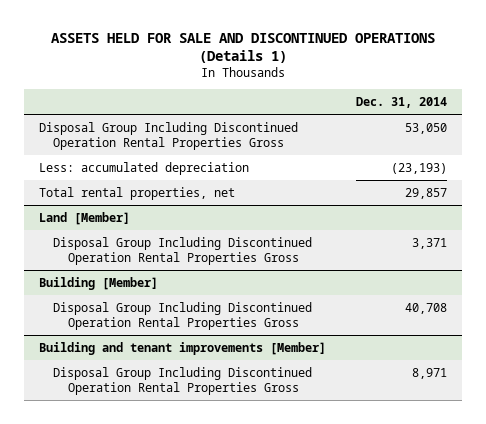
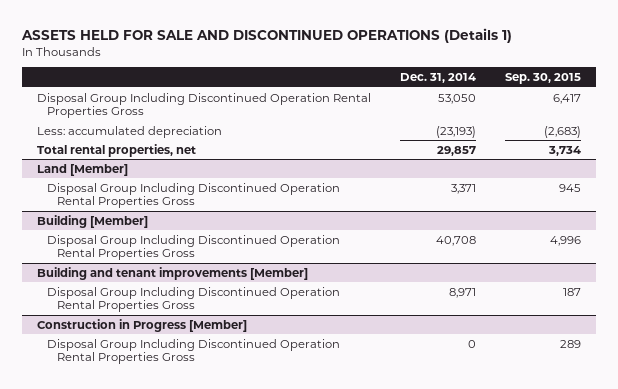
none -> [505,73,582,85] Sep. 30, 2015
none -> [36,318,247,332] Construction in Progress [Member]
none -> [46,338,340,365] Disposal Group Including Discontinued Operation Rental Properties Gross

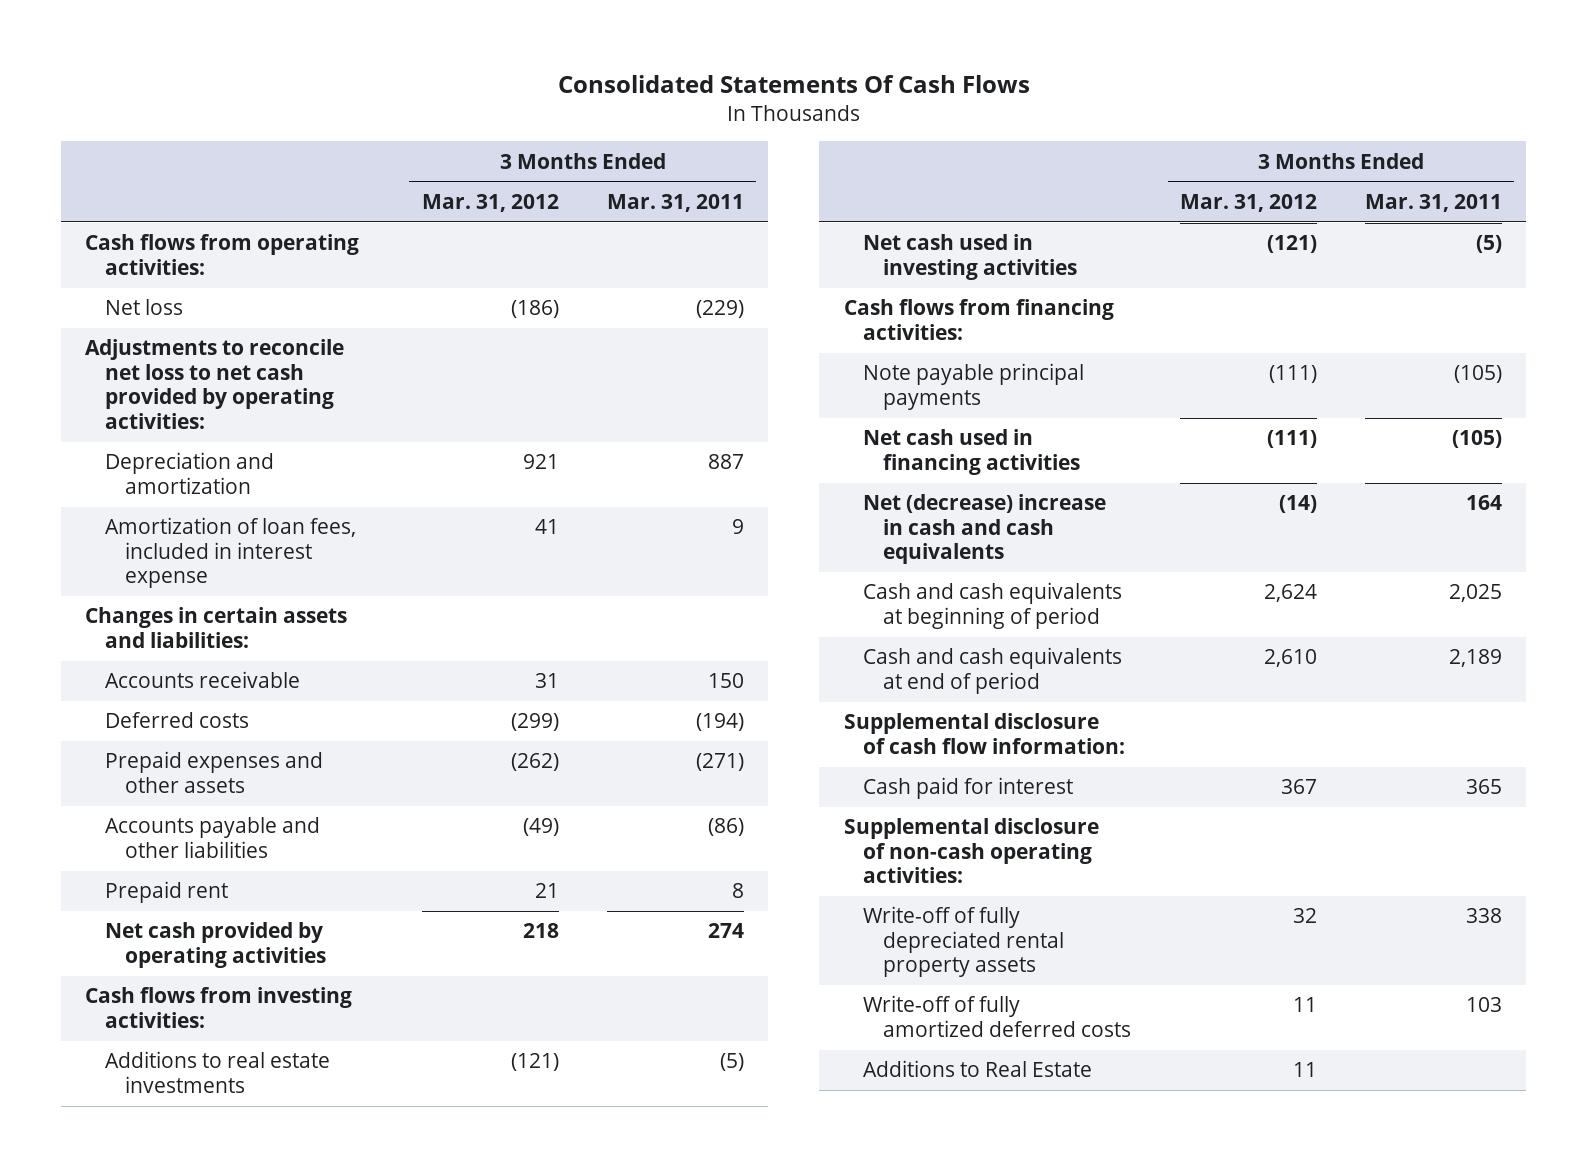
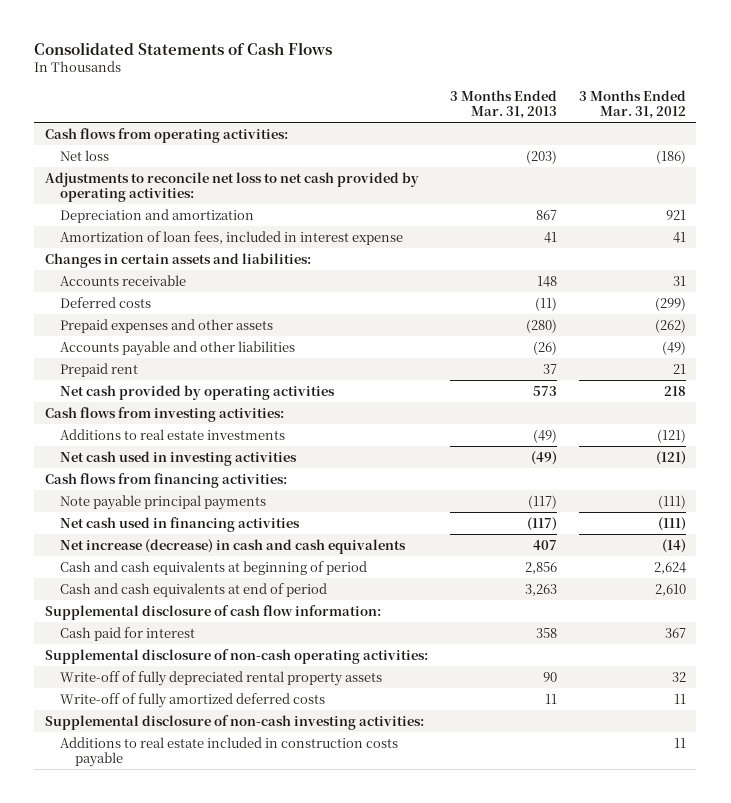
[557,75,1030,94] Consolidated Statements Of Cash Flows -> [34,41,333,55] Consolidated Statements of Cash Flows
[606,193,744,212] Mar. 31, 2011 -> none
none -> [449,89,557,120] 3 Months Ended Mar. 31, 2013
[863,494,1107,565] Net (decrease) increase in cash and cash equivalents -> [59,538,406,554] Net increase (decrease) in cash and cash equivalents
[863,1060,1093,1078] Additions to Real Estate -> none
none -> [45,714,425,730] Supplemental disclosure of non-cash investing activities:
none -> [59,736,398,768] Additions to real estate included in construction costs payable

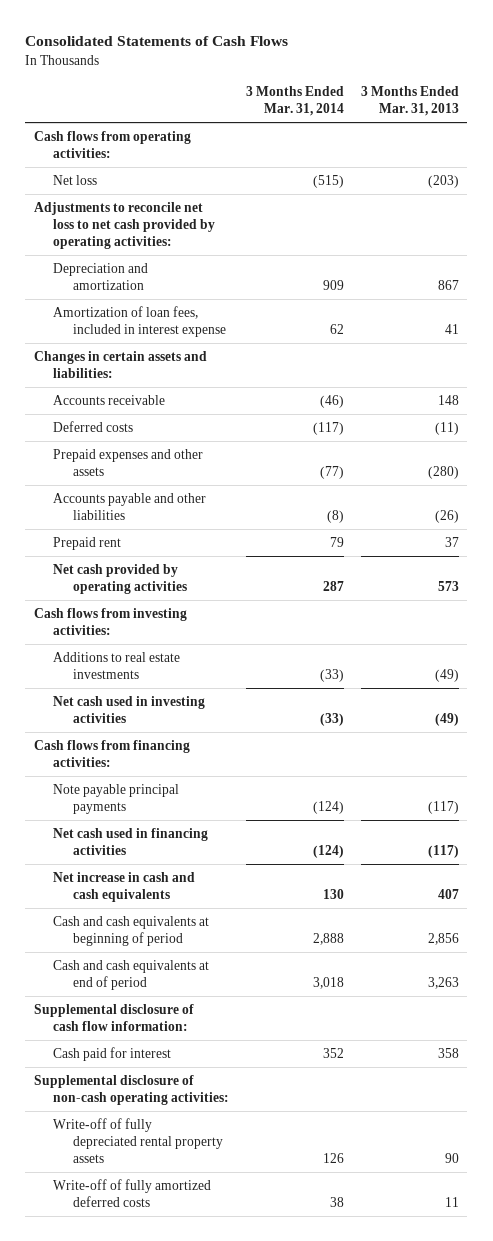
[578,89,686,120] 3 Months Ended Mar. 31, 2012 -> none
none -> [246,86,345,116] 3 Months Ended Mar. 31, 2014
[59,538,406,554] Net increase (decrease) in cash and cash equivalents -> [53,872,196,902] Net increase in cash and cash equivalents
[45,714,425,730] Supplemental disclosure of non-cash investing activities: -> none
[59,736,398,768] Additions to real estate included in construction costs payable -> none

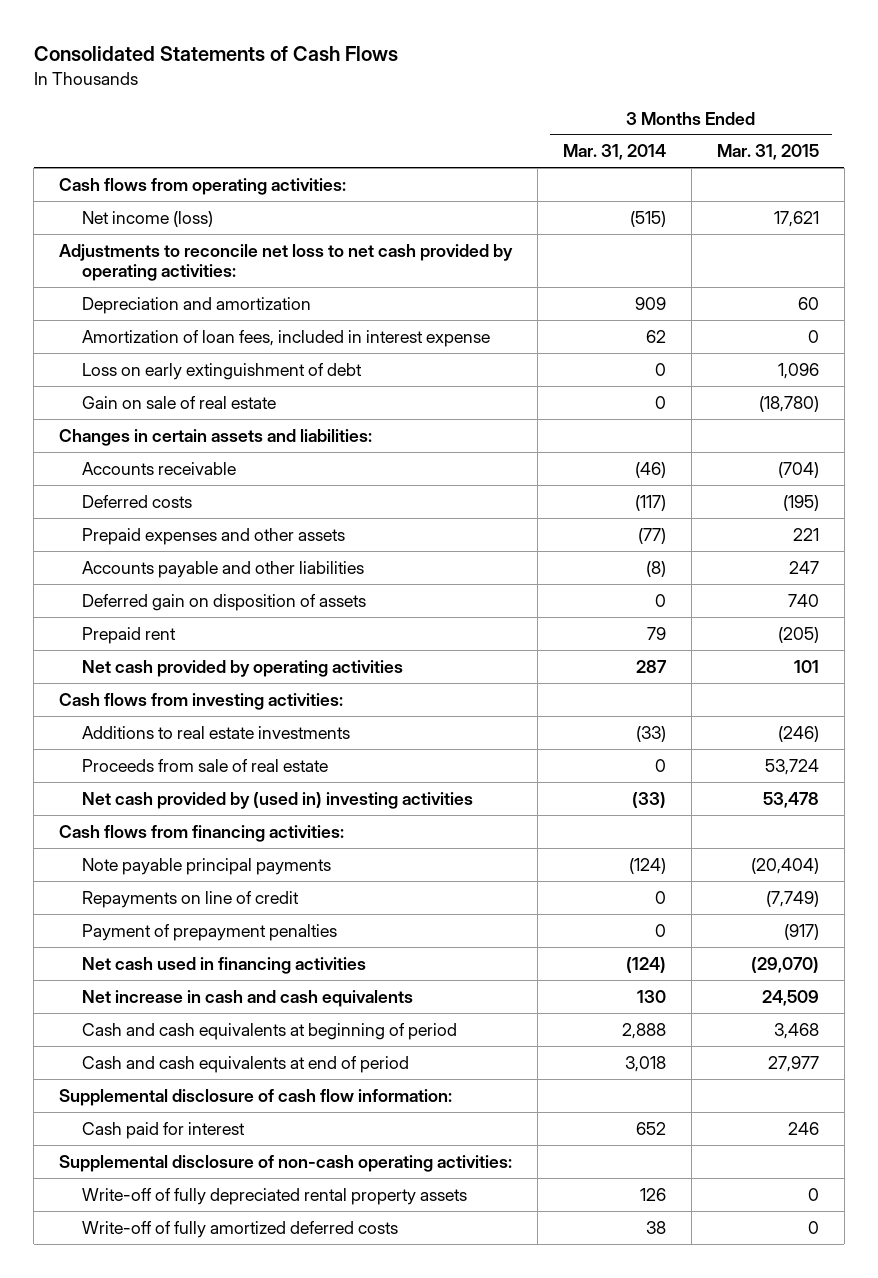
[361,86,460,116] 3 Months Ended Mar. 31, 2013 -> none
none -> [716,144,819,161] Mar. 31, 2015
[53,175,98,186] Net loss -> [81,210,213,227] Net income (loss)
none -> [81,362,362,380] Loss on early extinguishment of debt
none -> [81,395,276,409] Gain on sale of real estate
none -> [81,593,366,611] Deferred gain on disposition of assets
none -> [81,758,328,772] Proceeds from sale of real estate
[53,696,206,723] Net cash used in investing activities -> [81,791,473,809] Net cash provided by (used in) investing activities
none -> [81,890,299,908] Repayments on line of credit
none -> [81,923,337,941] Payment of prepayment penalties
[323,1048,345,1059] 352 -> [636,1121,667,1135] 652

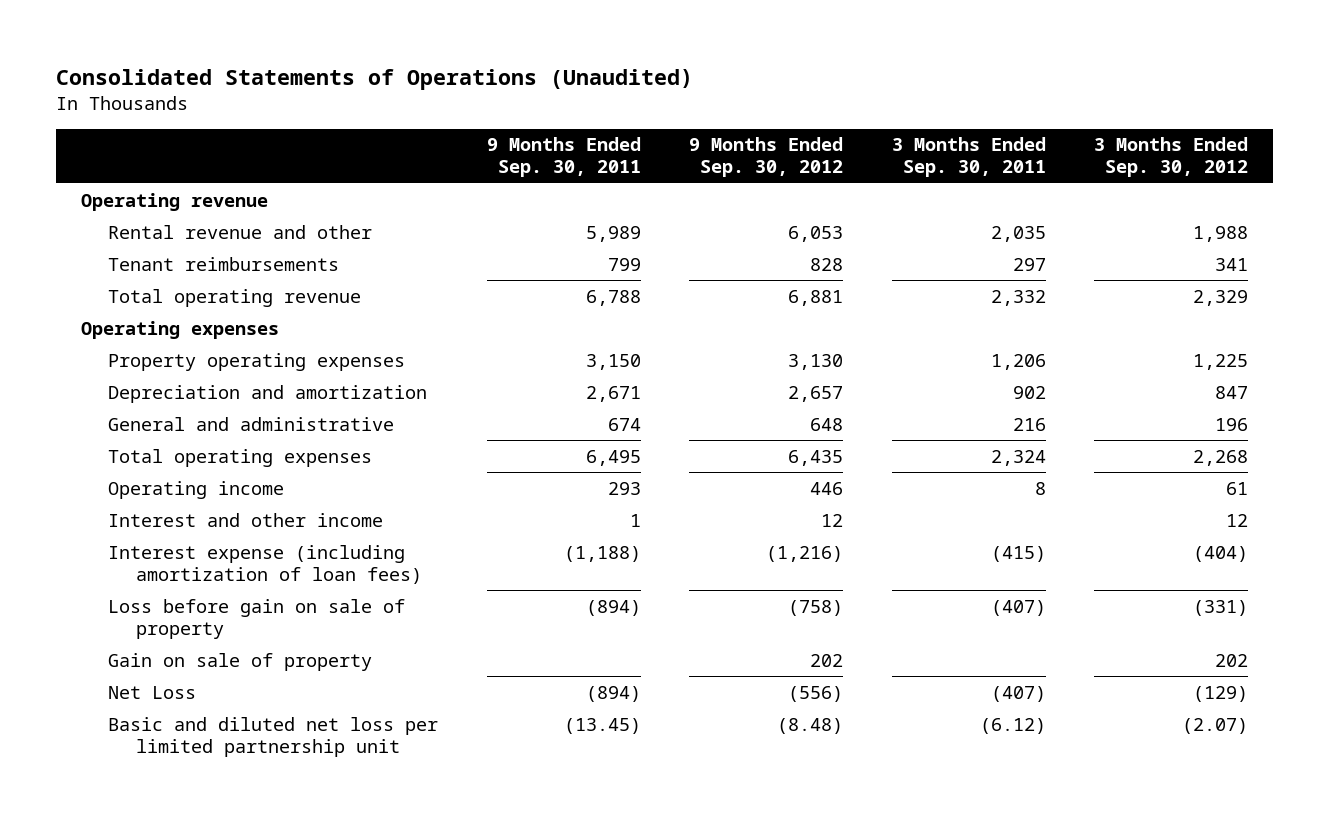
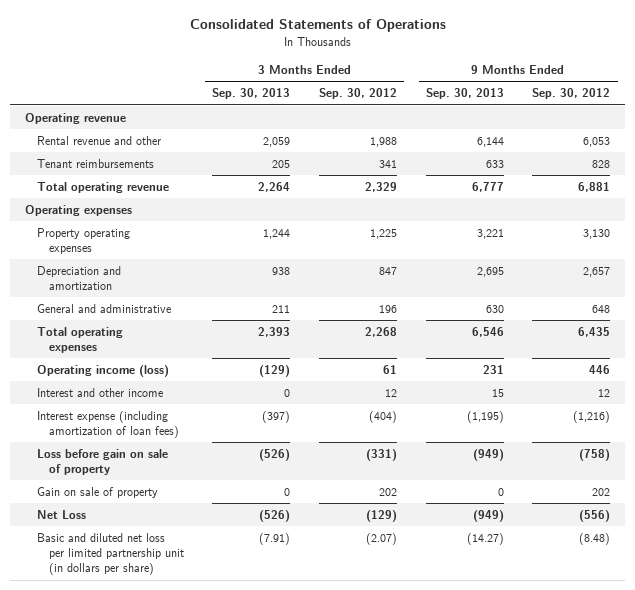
[56,69,694,91] Consolidated Statements of Operations (Unaudited) -> [189,19,446,33] Consolidated Statements of Operations
[486,137,641,178] 9 Months Ended Sep. 30, 2011 -> none
[891,137,1046,178] 3 Months Ended Sep. 30, 2011 -> none
none -> [212,88,291,100] Sep. 30, 2013
none -> [425,88,504,100] Sep. 30, 2013
[108,480,285,499] Operating income -> [36,364,169,377] Operating income (loss)
[108,716,439,757] Basic and diluted net loss per limited partnership unit -> [36,532,184,576] Basic and diluted net loss per limited partnership unit (in dollars per share)

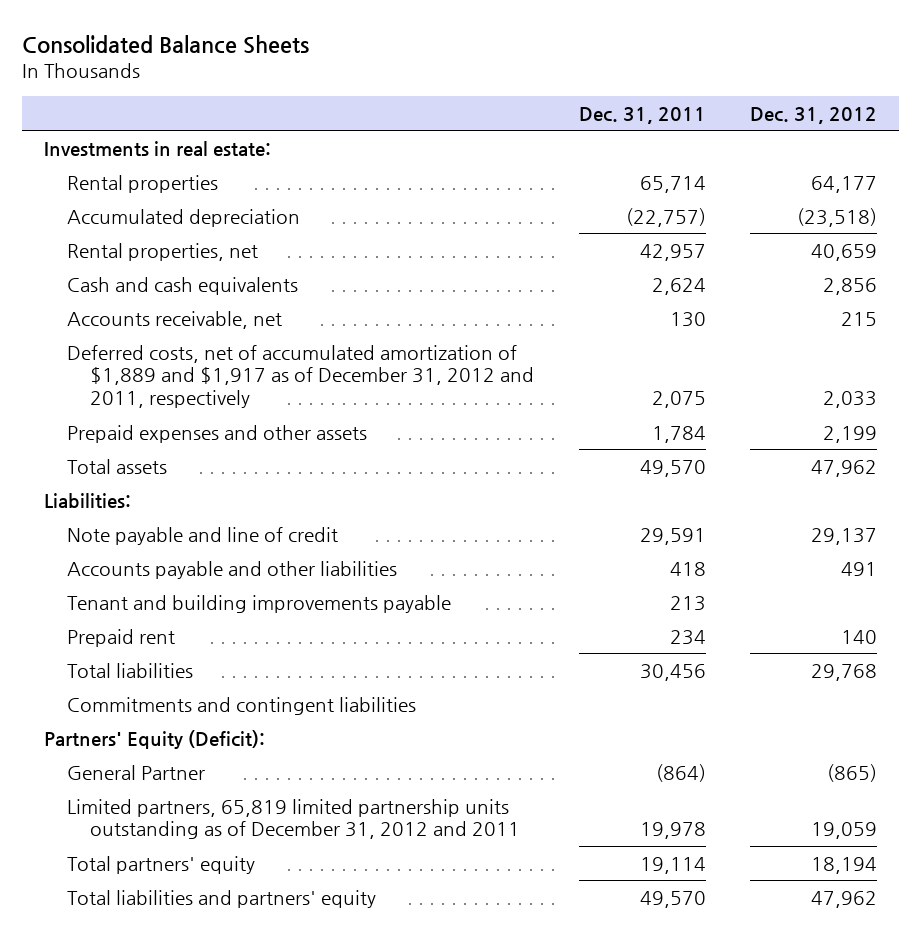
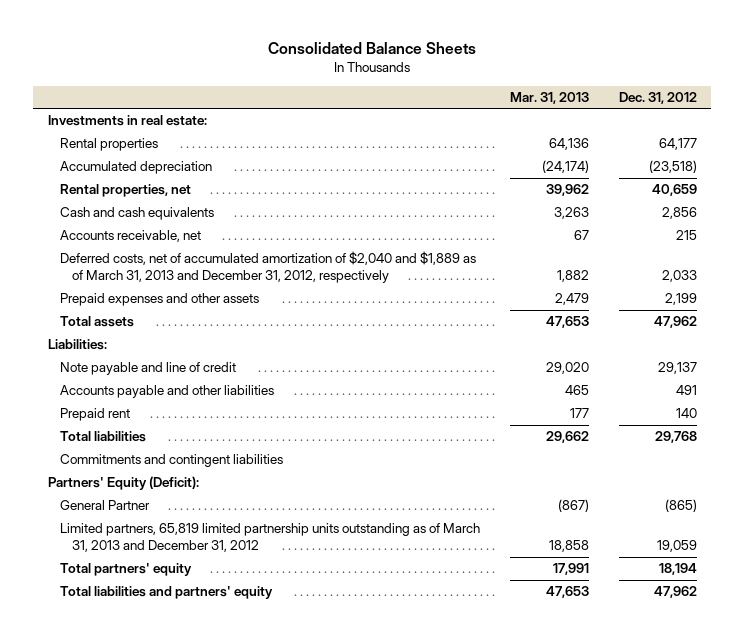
[578,107,706,125] Dec. 31, 2011 -> none
none -> [509,91,589,104] Mar. 31, 2013
[67,344,535,409] Deferred costs, net of accumulated amortization of $1,889 and $1,917 as of December 31, 2012 and 2011, respectively -> [59,251,476,284] Deferred costs, net of accumulated amortization of $2,040 and $1,889 as of March 31, 2013 and December 31, 2012, respectively
[67,594,452,613] Tenant and building improvements payable -> none
[67,798,521,840] Limited partners, 65,819 limited partnership units outstanding as of December 31, 2012 and 2011 -> [59,523,480,553] Limited partners, 65,819 limited partnership units outstanding as of March 31, 2013 and December 31, 2012

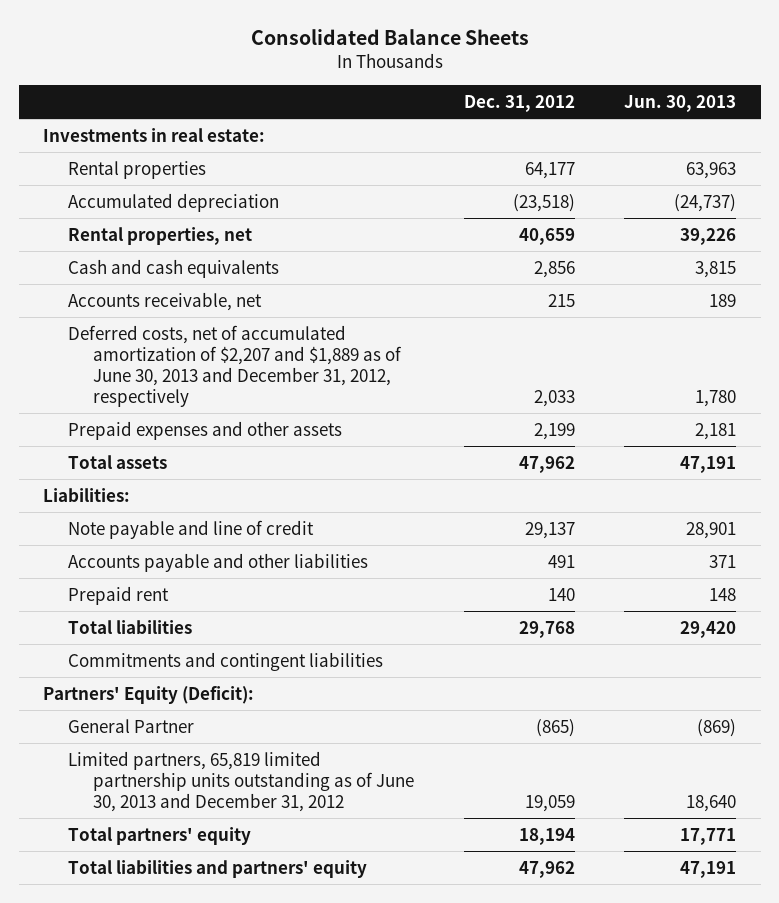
[509,91,589,104] Mar. 31, 2013 -> none
none -> [624,94,737,112] Jun. 30, 2013
[59,251,476,284] Deferred costs, net of accumulated amortization of $2,040 and $1,889 as of March 31, 2013 and December 31, 2012, respectively -> [68,324,403,407] Deferred costs, net of accumulated amortization of $2,207 and $1,889 as of June 30, 2013 and December 31, 2012, respectively
[59,523,480,553] Limited partners, 65,819 limited partnership units outstanding as of March 31, 2013 and December 31, 2012 -> [68,750,415,812] Limited partners, 65,819 limited partnership units outstanding as of June 30, 2013 and December 31, 2012

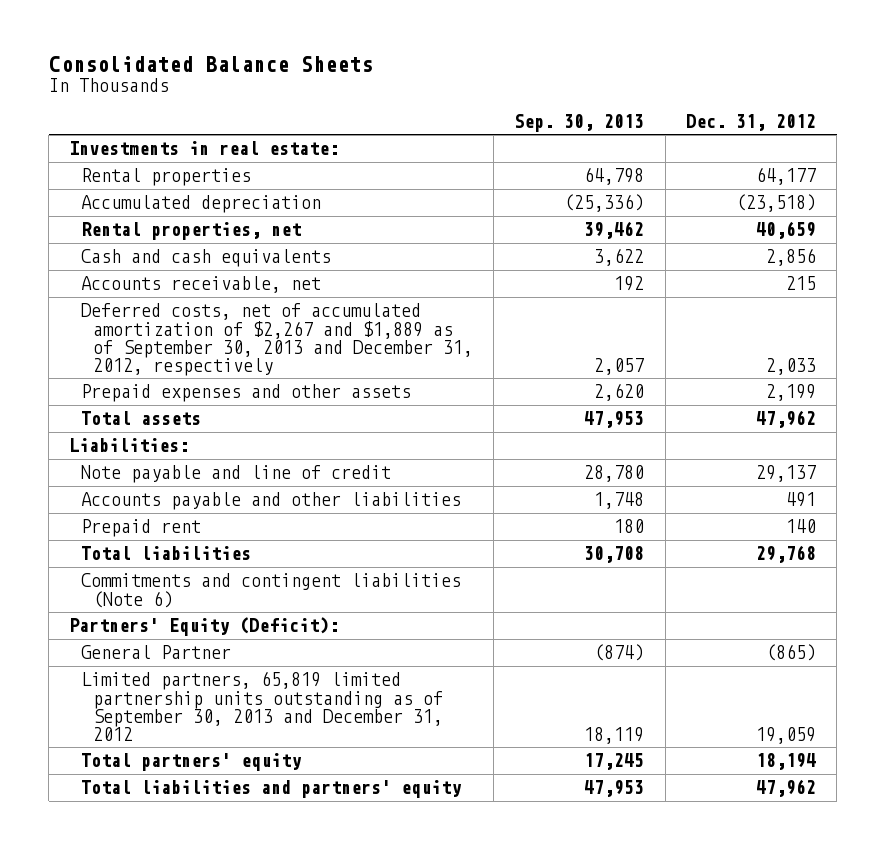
[624,94,737,112] Jun. 30, 2013 -> none
none -> [514,113,645,132] Sep. 30, 2013
[68,324,403,407] Deferred costs, net of accumulated amortization of $2,207 and $1,889 as of June 30, 2013 and December 31, 2012, respectively -> [81,303,473,377] Deferred costs, net of accumulated amortization of $2,267 and $1,889 as of September 30, 2013 and December 31, 2012, respectively
[68,651,384,671] Commitments and contingent liabilities -> [81,573,462,608] Commitments and contingent liabilities (Note 6)
[68,750,415,812] Limited partners, 65,819 limited partnership units outstanding as of June 30, 2013 and December 31, 2012 -> [81,671,443,742] Limited partners, 65,819 limited partnership units outstanding as of September 30, 2013 and December 31, 2012

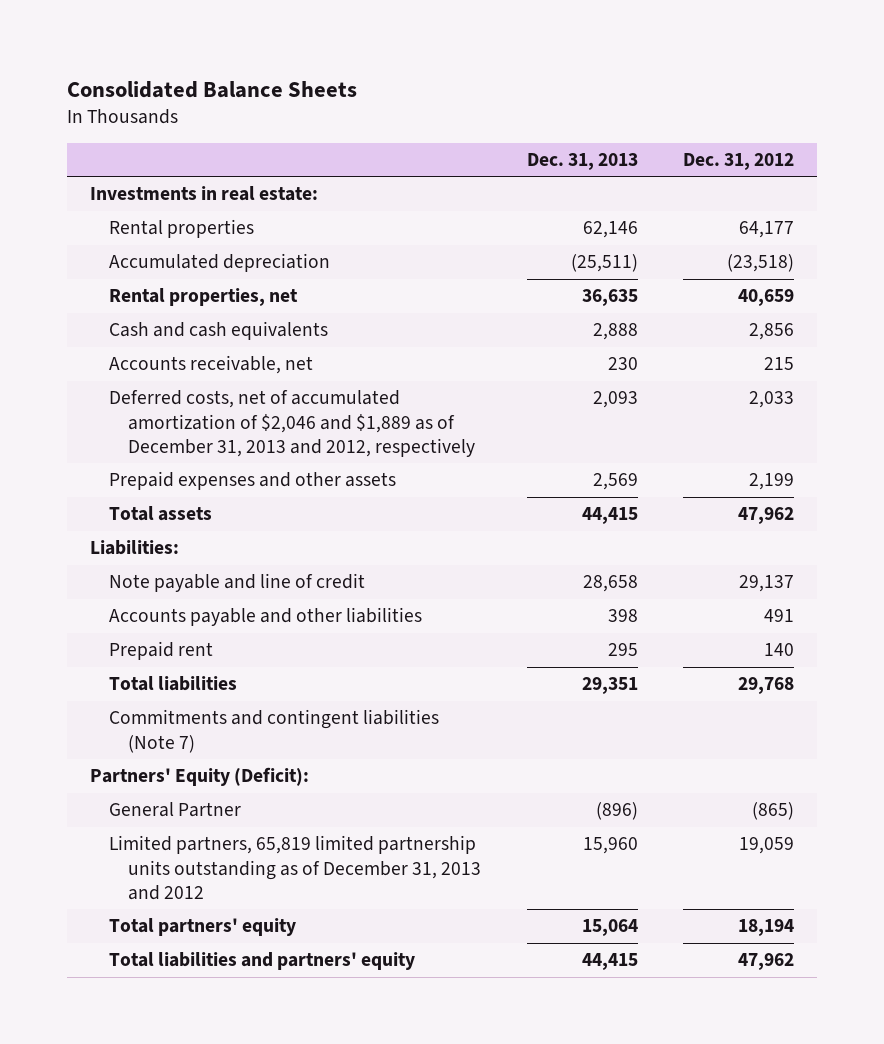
[514,113,645,132] Sep. 30, 2013 -> none
none -> [526,152,638,170] Dec. 31, 2013
[81,303,473,377] Deferred costs, net of accumulated amortization of $2,267 and $1,889 as of September 30, 2013 and December 31, 2012, respectively -> [108,390,475,457] Deferred costs, net of accumulated amortization of $2,046 and $1,889 as of December 31, 2013 and 2012, respectively
[81,573,462,608] Commitments and contingent liabilities (Note 6) -> [108,709,439,753] Commitments and contingent liabilities (Note 7)
[81,671,443,742] Limited partners, 65,819 limited partnership units outstanding as of September 30, 2013 and December 31, 2012 -> [108,835,481,900] Limited partners, 65,819 limited partnership units outstanding as of December 31, 2013 and 2012

